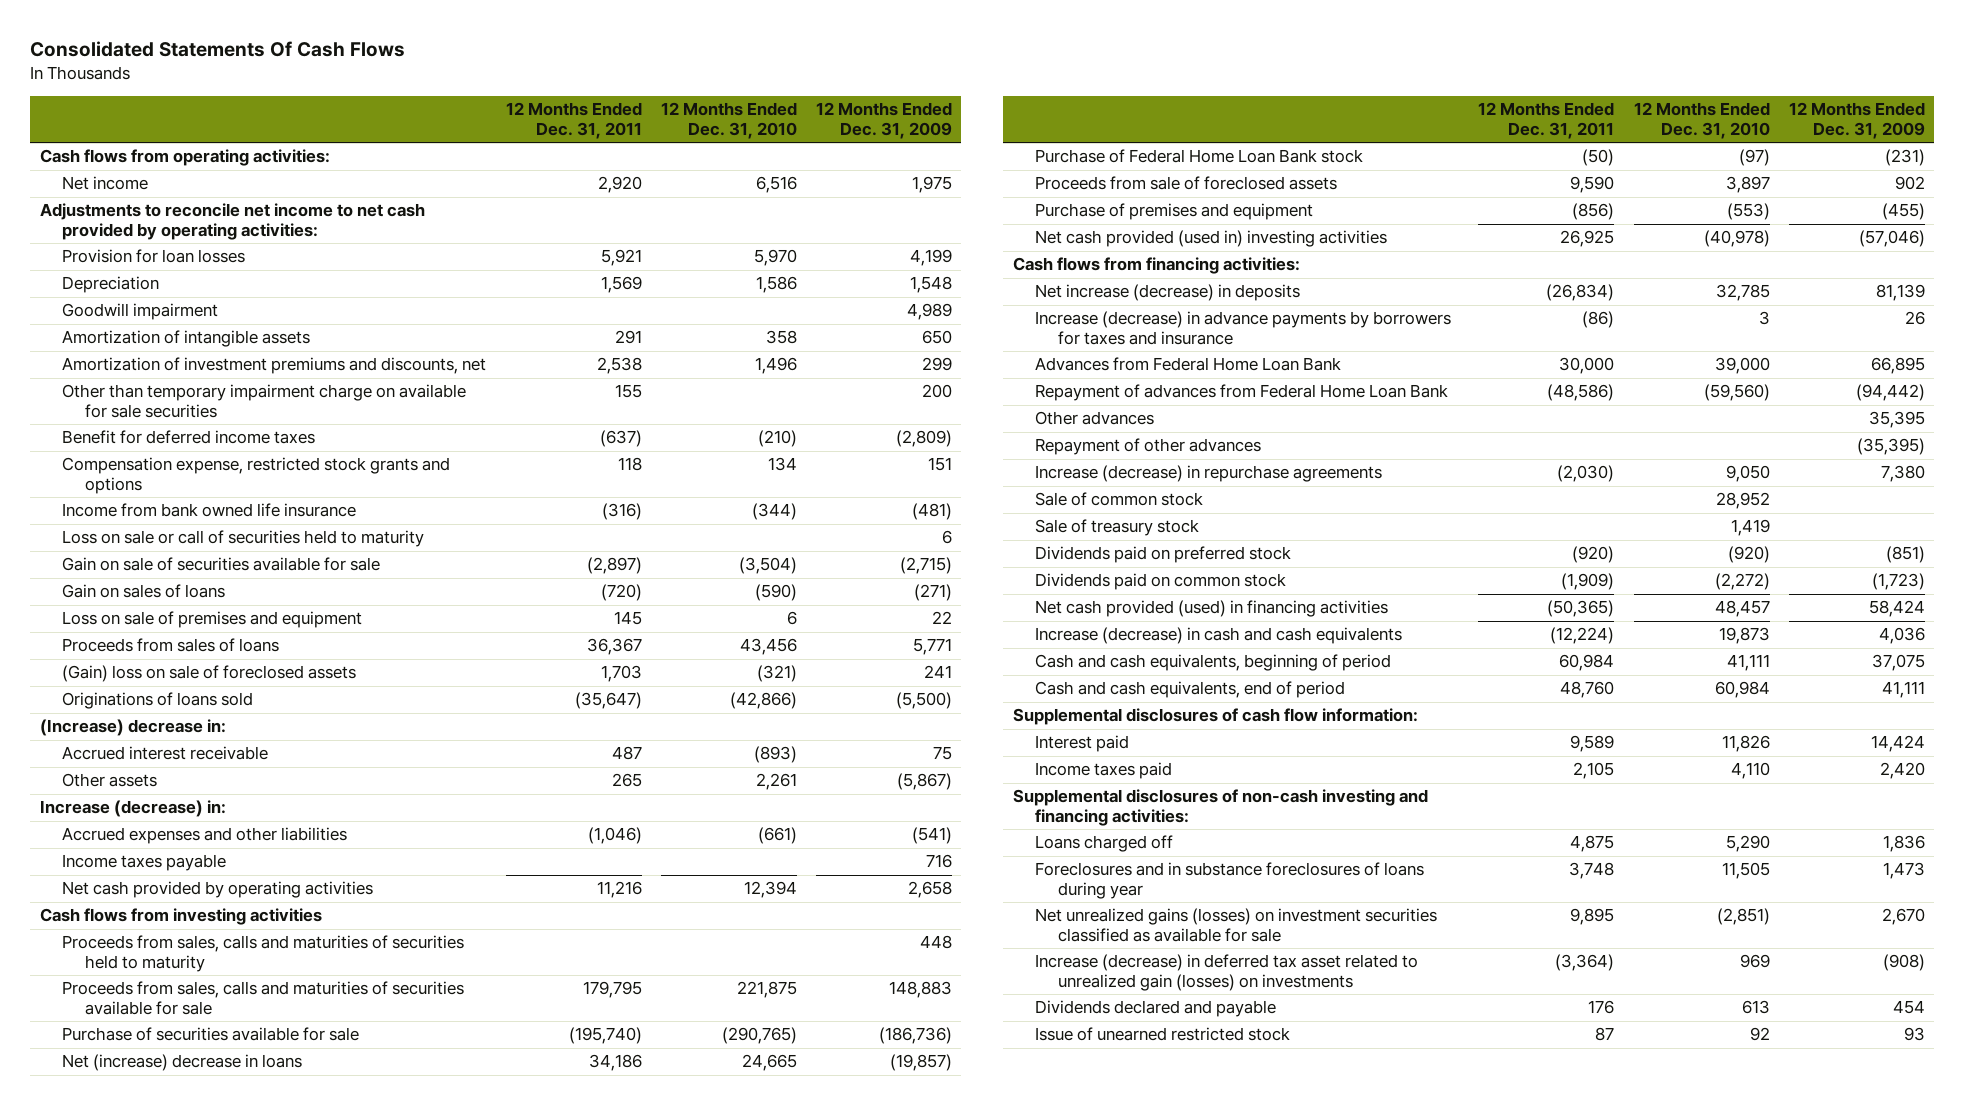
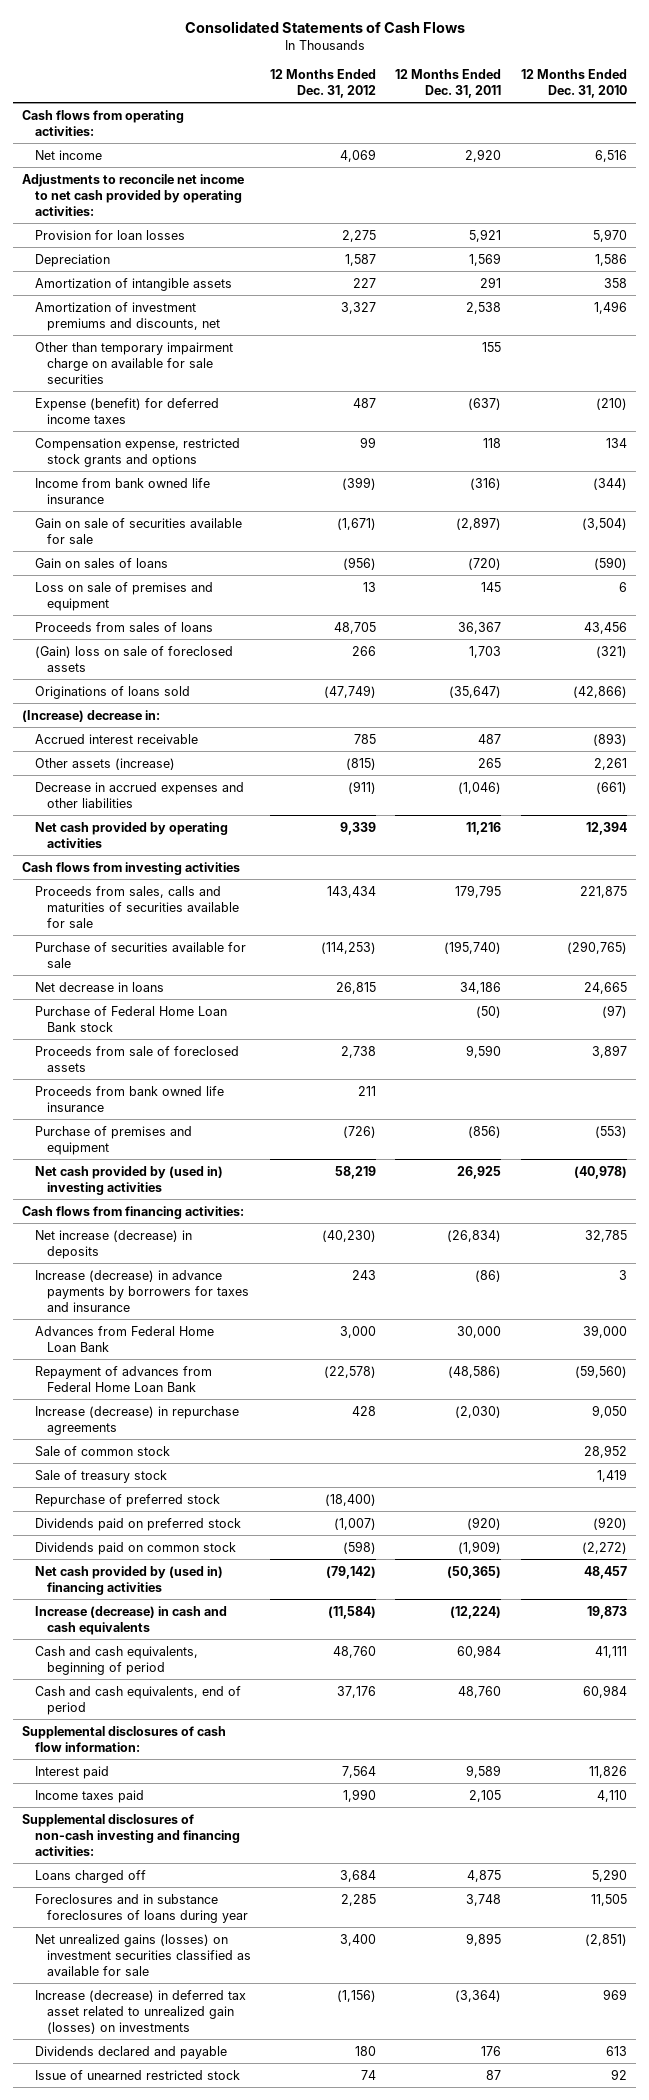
[30,41,406,58] Consolidated Statements Of Cash Flows -> [184,20,465,33] Consolidated Statements of Cash Flows
[815,102,952,139] 12 Months Ended Dec. 31, 2009 -> none
none -> [270,68,377,99] 12 Months Ended Dec. 31, 2012
[62,303,219,321] Goodwill impairment -> none
[62,430,316,445] Benefit for deferred income taxes -> [34,397,219,424] Expense (benefit) for deferred income taxes
[62,530,425,548] Loss on sale or call of securities held to maturity -> none
[39,800,226,818] Increase (decrease) in: -> none
[62,854,227,872] Income taxes payable -> none
[62,773,158,788] Other assets -> [34,757,175,770] Other assets (increase)
[62,827,348,845] Accrued expenses and other liabilities -> [34,781,244,808] Decrease in accrued expenses and other liabilities
[62,935,465,972] Proceeds from sales, calls and maturities of securities held to maturity -> none
[62,1054,303,1072] Net (increase) decrease in loans -> [34,981,164,992] Net decrease in loans
none -> [34,1085,224,1112] Proceeds from bank owned life insurance
[1035,230,1388,248] Net cash provided (used in) investing activities -> [34,1165,223,1195] Net cash provided by (used in) investing activities
[1035,411,1155,426] Other advances -> none
[1035,438,1262,456] Repayment of other advances -> none
none -> [34,1493,220,1507] Repurchase of preferred stock
[1035,600,1389,618] Net cash provided (used) in financing activities -> [34,1565,223,1595] Net cash provided by (used in) financing activities

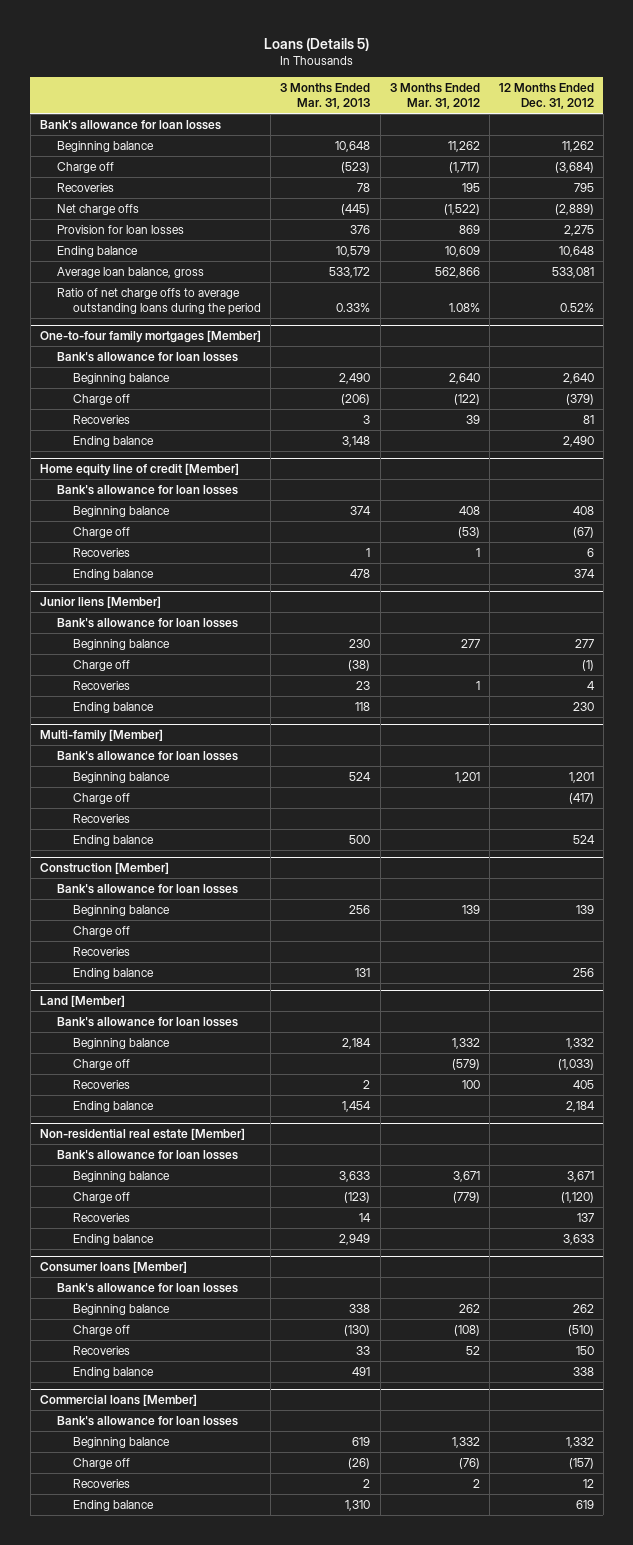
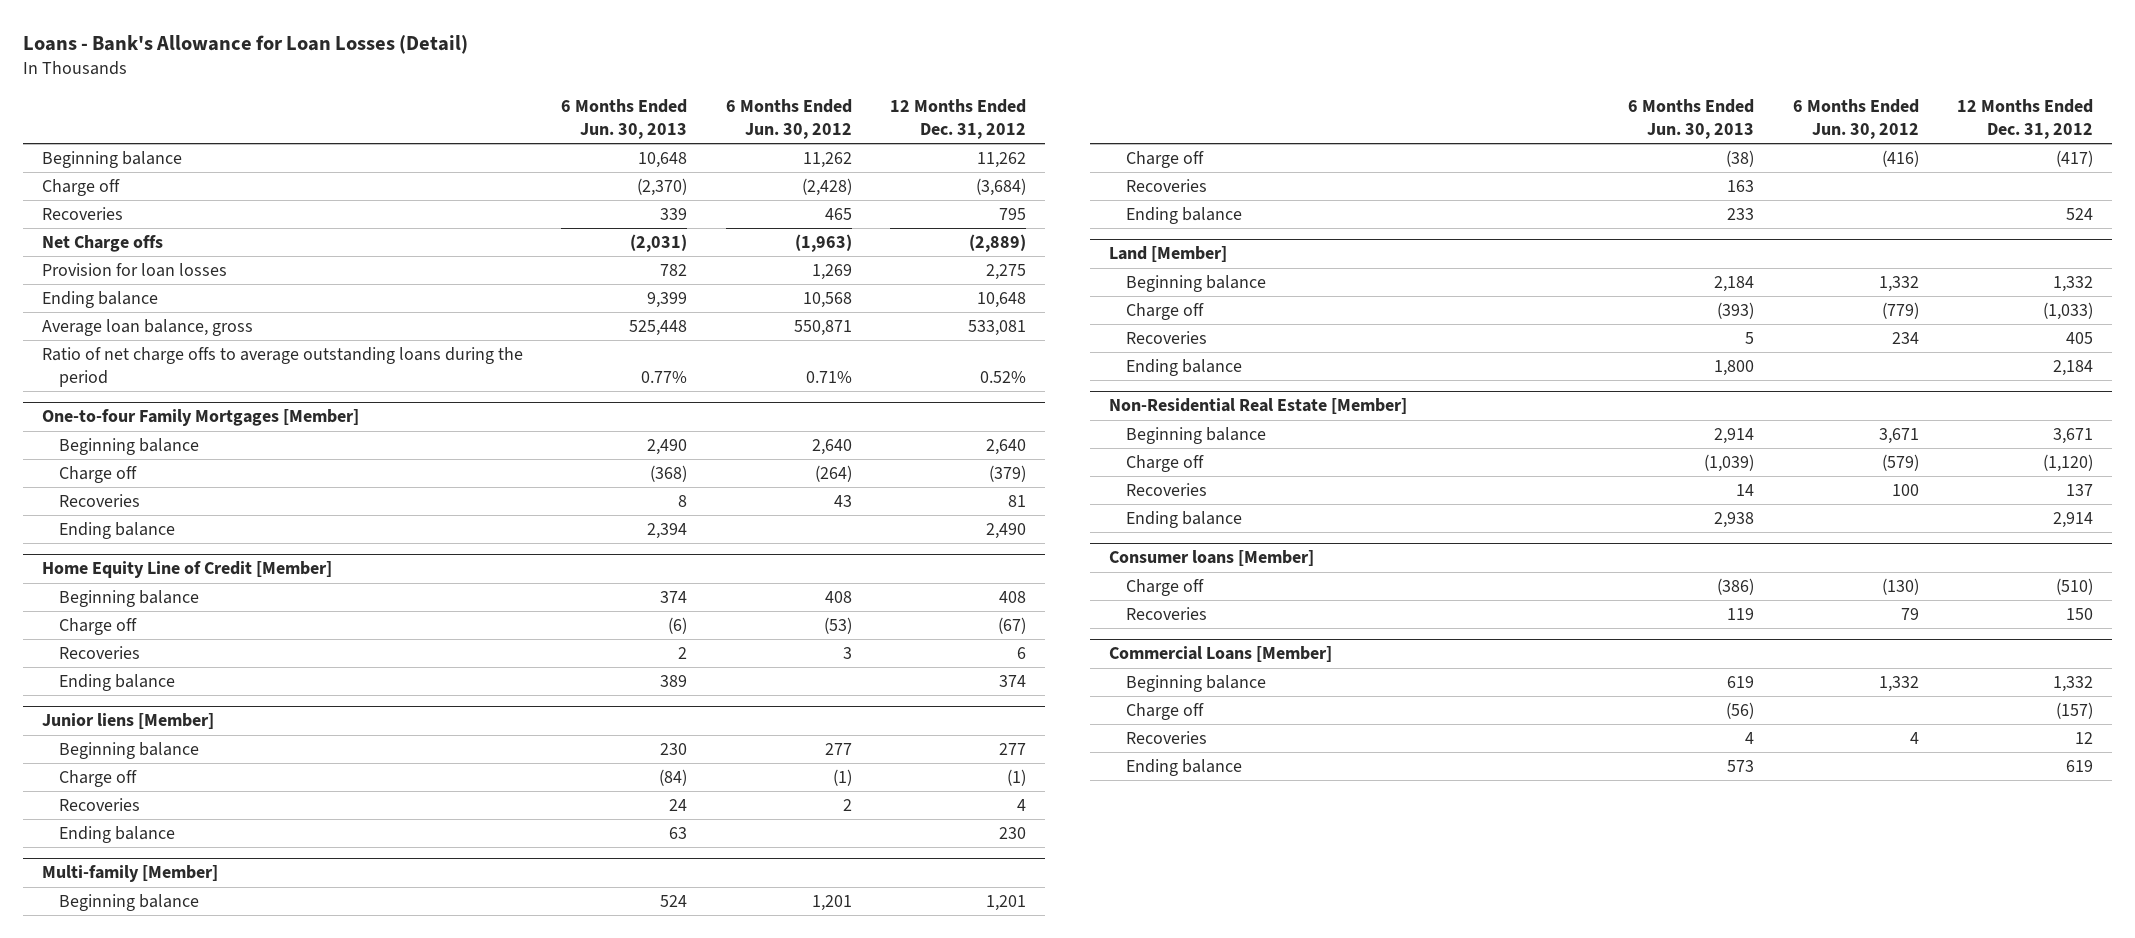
[263,38,369,52] Loans (Details 5) -> [22,35,468,55] Loans - Bank's Allowance for Loan Losses (Detail)
[280,83,371,110] 3 Months Ended Mar. 31, 2013 -> none
[389,83,480,110] 3 Months Ended Mar. 31, 2012 -> none
none -> [561,99,688,140] 6 Months Ended Jun. 30, 2013
none -> [725,99,852,140] 6 Months Ended Jun. 30, 2012
[39,119,221,130] Bank's allowance for loan losses -> none
[56,203,139,215] Net charge offs -> [41,234,163,252] Net Charge offs
[56,351,238,362] Bank's allowance for loan losses -> none
[39,330,261,344] One-to-four family mortgages [Member] -> [41,409,359,427] One-to-four Family Mortgages [Member]
[56,484,238,495] Bank's allowance for loan losses -> none
[39,463,239,477] Home equity line of credit [Member] -> [41,561,332,579] Home Equity Line of Credit [Member]
[56,617,238,628] Bank's allowance for loan losses -> none
[56,750,238,761] Bank's allowance for loan losses -> none
[39,862,169,875] Construction [Member] -> none
[56,883,238,894] Bank's allowance for loan losses -> none
[73,904,171,916] Beginning balance -> none
[73,925,131,937] Charge off -> none
[73,946,131,956] Recoveries -> none
[73,967,155,979] Ending balance -> none
[56,1016,238,1027] Bank's allowance for loan losses -> none
[56,1149,238,1160] Bank's allowance for loan losses -> none
[39,1128,245,1141] Non-residential real estate [Member] -> [1108,398,1407,415] Non-Residential Real Estate [Member]
[562,1233,594,1245] 3,633 -> [2052,511,2093,528] 2,914
[56,1282,238,1293] Bank's allowance for loan losses -> none
[73,1303,171,1315] Beginning balance -> none
[73,1366,155,1378] Ending balance -> none
[56,1415,238,1426] Bank's allowance for loan losses -> none
[39,1394,197,1407] Commercial loans [Member] -> [1108,646,1332,663] Commercial Loans [Member]

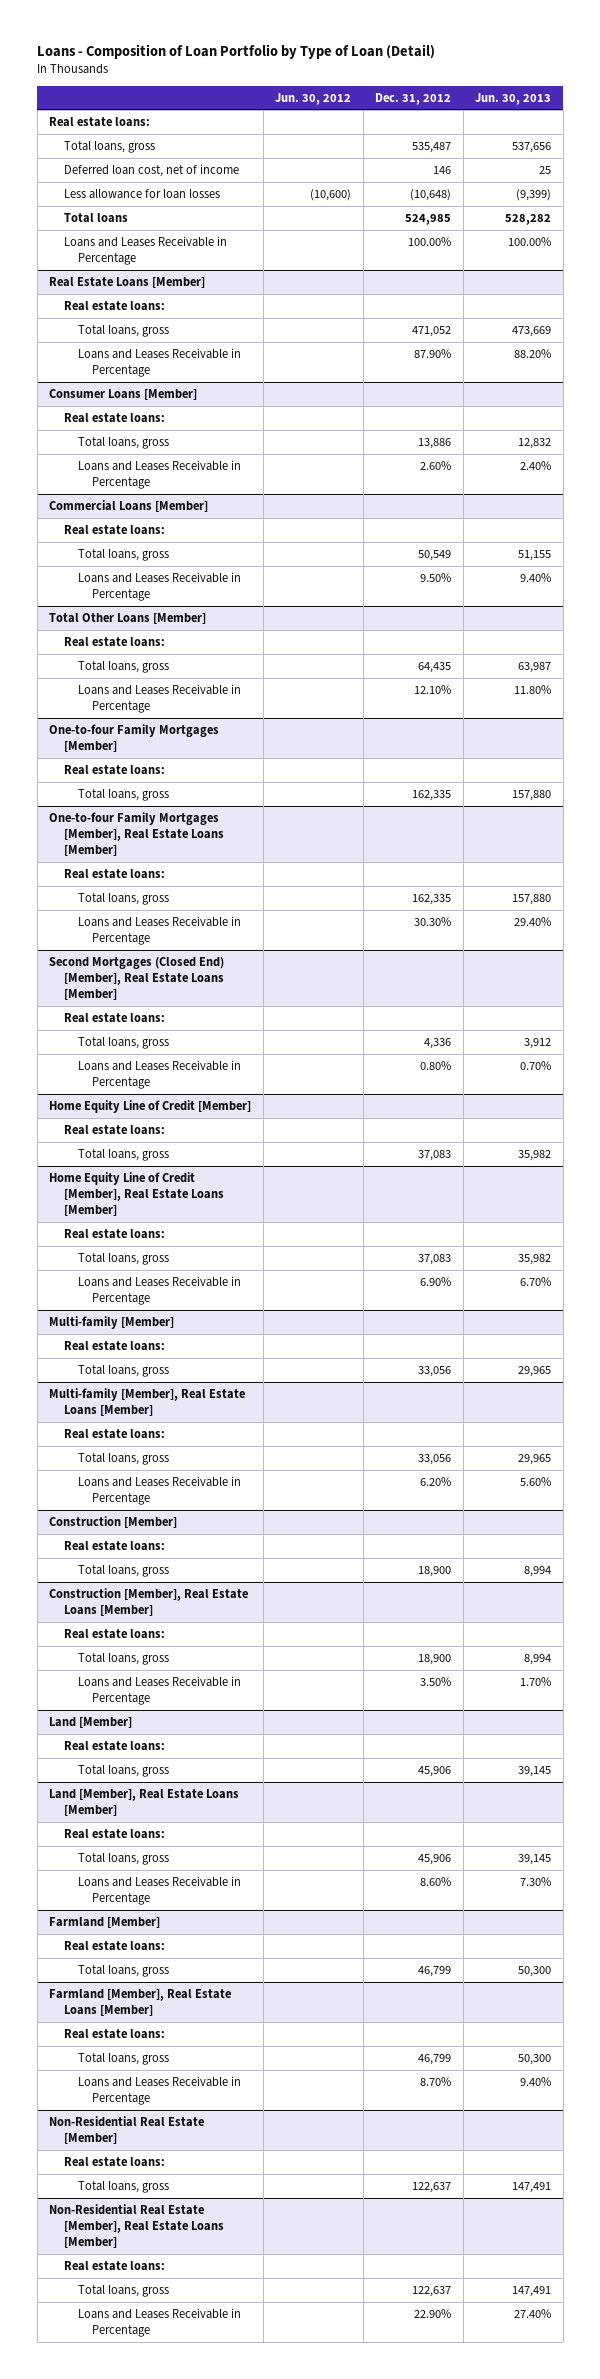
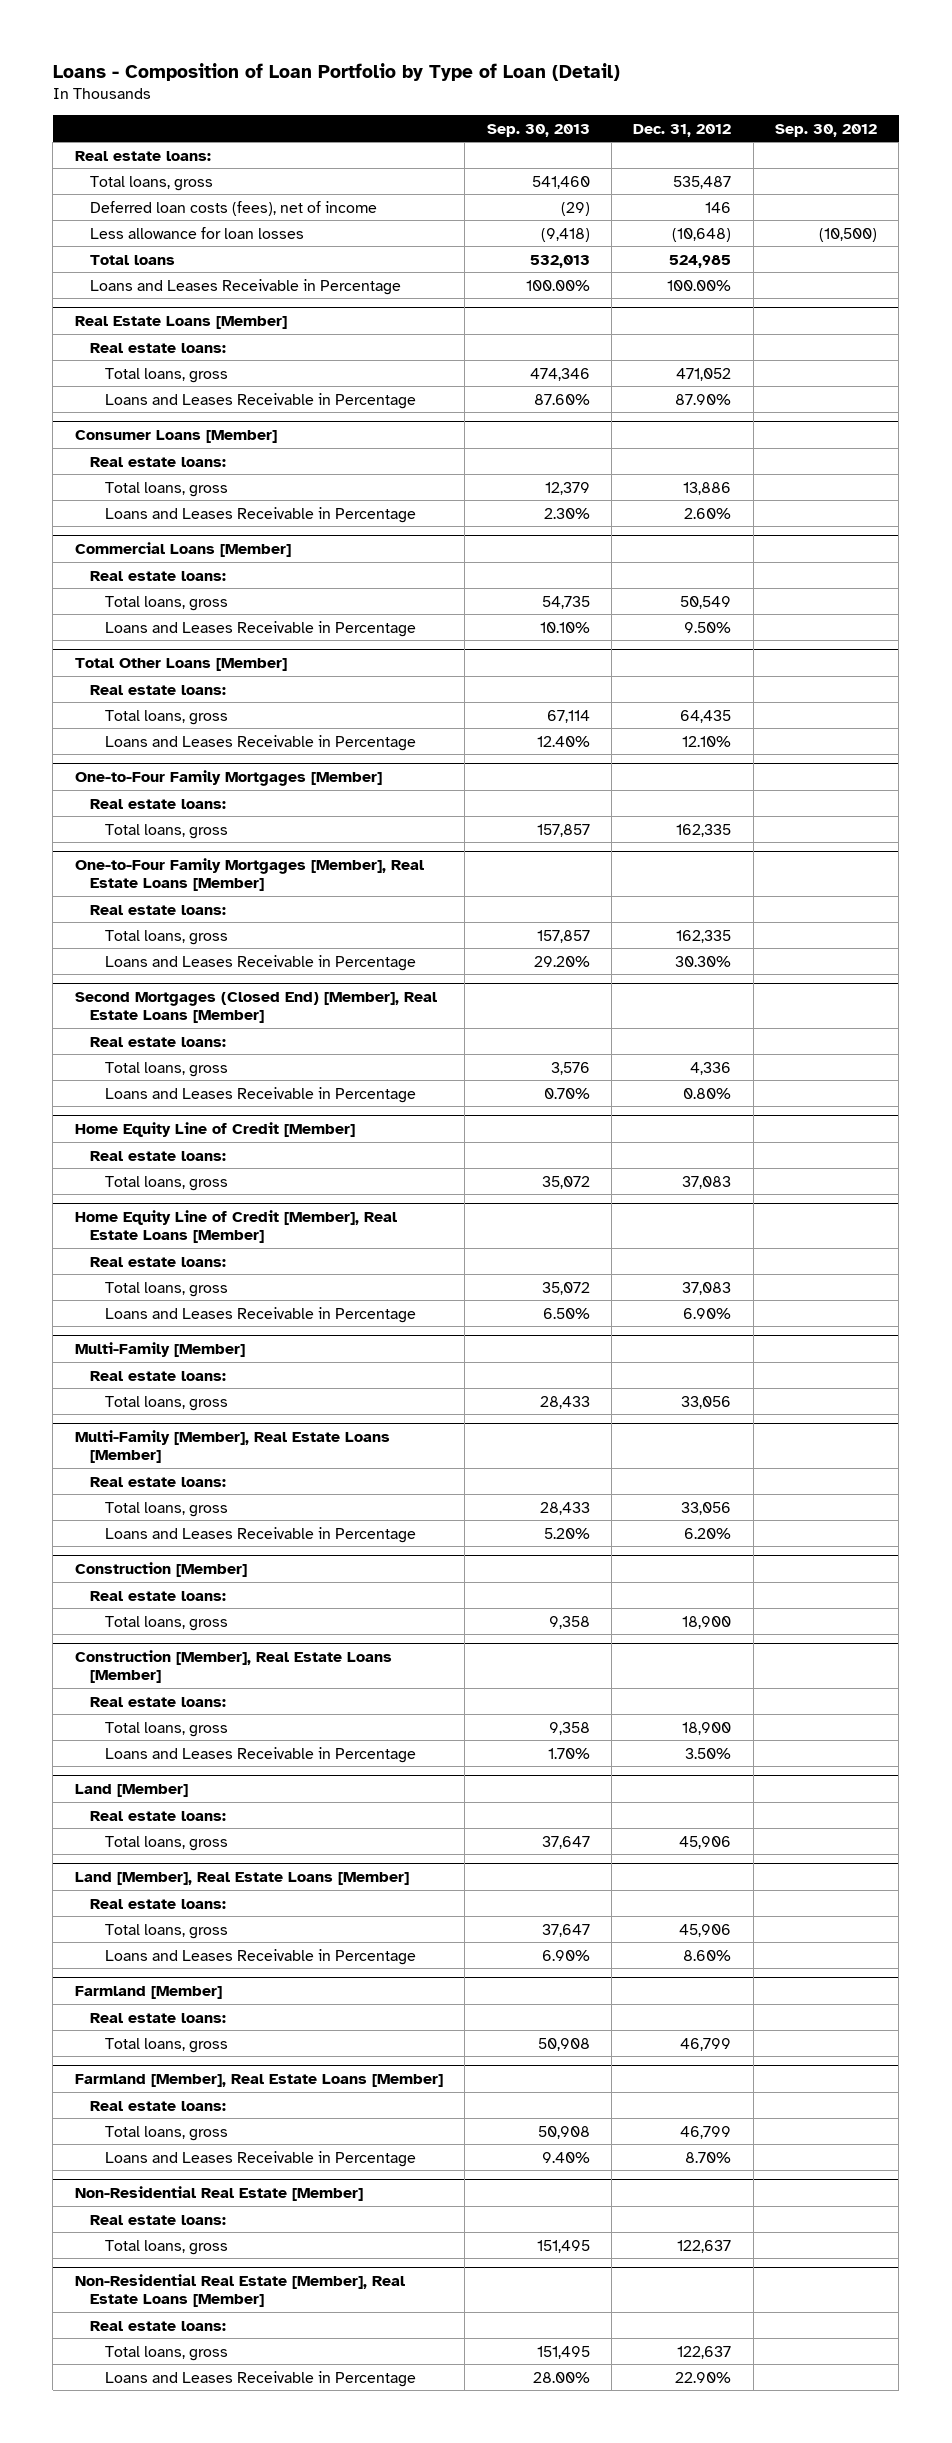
[275,92,352,105] Jun. 30, 2012 -> none
[475,92,552,105] Jun. 30, 2013 -> none
none -> [486,123,590,137] Sep. 30, 2013
none -> [775,123,878,137] Sep. 30, 2012
[63,163,239,177] Deferred loan cost, net of income -> [89,200,377,216] Deferred loan costs (fees), net of income
[49,723,220,752] One-to-four Family Mortgages [Member] -> [74,769,382,786] One-to-Four Family Mortgages [Member]
[49,811,224,856] One-to-four Family Mortgages [Member], Real Estate Loans [Member] -> [74,857,424,892] One-to-Four Family Mortgages [Member], Real Estate Loans [Member]
[49,1315,175,1329] Multi-family [Member] -> [74,1341,245,1357] Multi-Family [Member]
[49,1387,246,1416] Multi-family [Member], Real Estate Loans [Member] -> [74,1429,390,1464] Multi-Family [Member], Real Estate Loans [Member]

